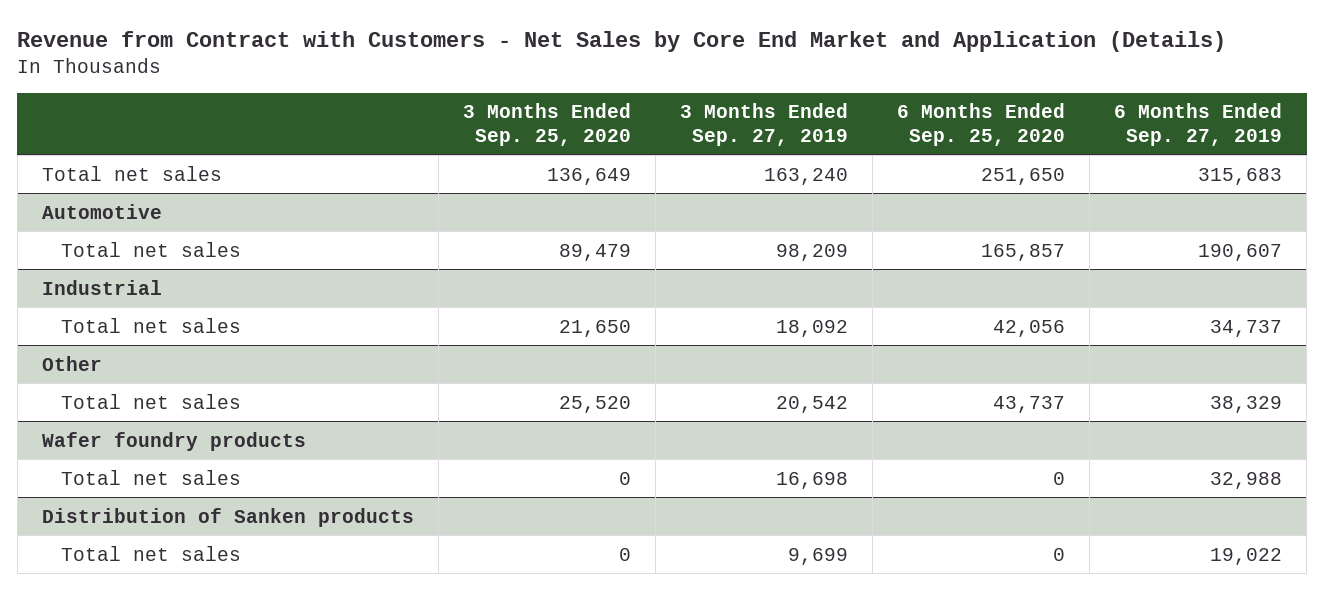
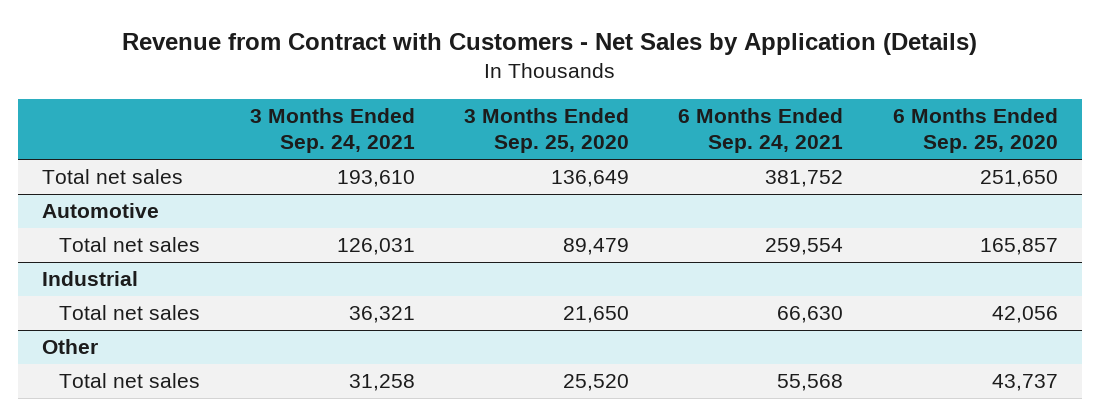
[17,31,1227,53] Revenue from Contract with Customers - Net Sales by Core End Market and Application (Details) -> [121,32,977,55] Revenue from Contract with Customers - Net Sales by Application (Details)
[679,103,848,146] 3 Months Ended Sep. 27, 2019 -> none
[1114,103,1283,146] 6 Months Ended Sep. 27, 2019 -> none
none -> [249,108,415,154] 3 Months Ended Sep. 24, 2021
none -> [678,108,844,154] 6 Months Ended Sep. 24, 2021
[41,431,306,451] Wafer foundry products -> none
[61,469,242,485] Total net sales -> none
[41,507,414,527] Distribution of Sanken products -> none
[61,545,242,561] Total net sales -> none

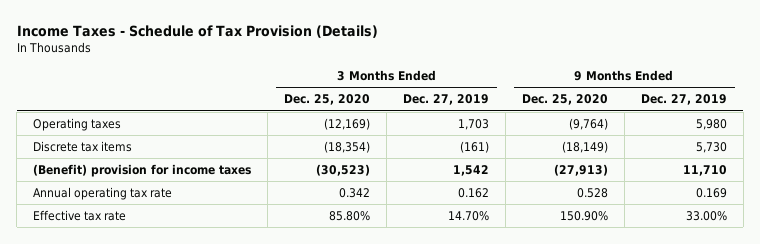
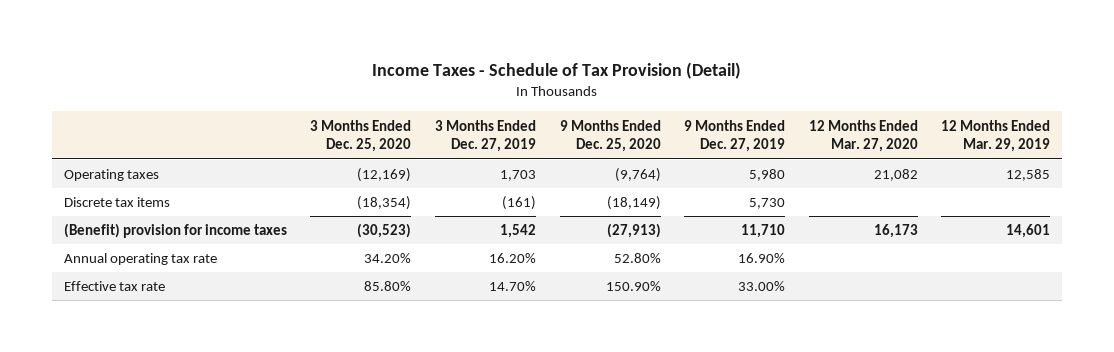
[16,24,378,38] Income Taxes - Schedule of Tax Provision (Details) -> [372,61,742,79] Income Taxes - Schedule of Tax Provision (Detail)
none -> [808,119,918,153] 12 Months Ended Mar. 27, 2020
none -> [941,119,1051,153] 12 Months Ended Mar. 29, 2019
[339,188,371,199] 0.342 -> [364,253,412,264] 34.20%
[458,188,490,199] 0.162 -> [489,253,537,264] 16.20%
[576,188,608,199] 0.528 -> [613,253,661,264] 52.80%
[695,188,727,199] 0.169 -> [738,253,786,264] 16.90%

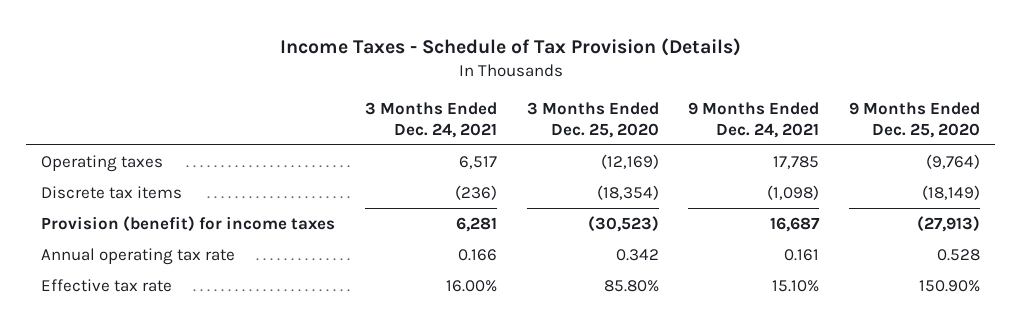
[372,61,742,79] Income Taxes - Schedule of Tax Provision (Detail) -> [279,37,741,56] Income Taxes - Schedule of Tax Provision (Details)
[435,119,537,153] 3 Months Ended Dec. 27, 2019 -> none
[684,119,786,153] 9 Months Ended Dec. 27, 2019 -> none
[808,119,918,153] 12 Months Ended Mar. 27, 2020 -> none
[941,119,1051,153] 12 Months Ended Mar. 29, 2019 -> none
none -> [364,101,497,138] 3 Months Ended Dec. 24, 2021
none -> [688,101,820,138] 9 Months Ended Dec. 24, 2021
[63,223,287,239] (Benefit) provision for income taxes -> [40,215,335,232] Provision (benefit) for income taxes
[364,253,412,264] 34.20% -> [615,248,659,261] 0.342
[613,253,661,264] 52.80% -> [937,248,981,261] 0.528

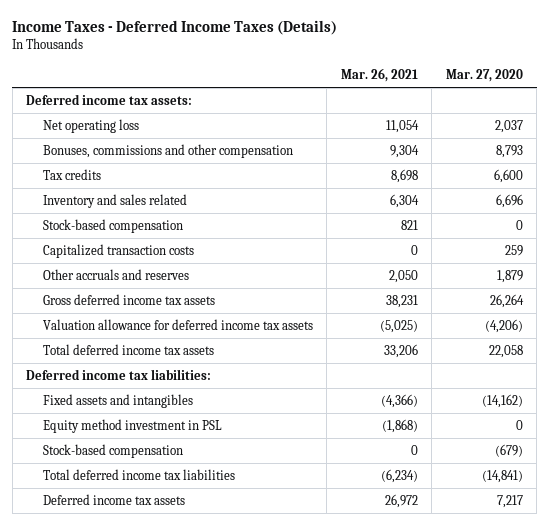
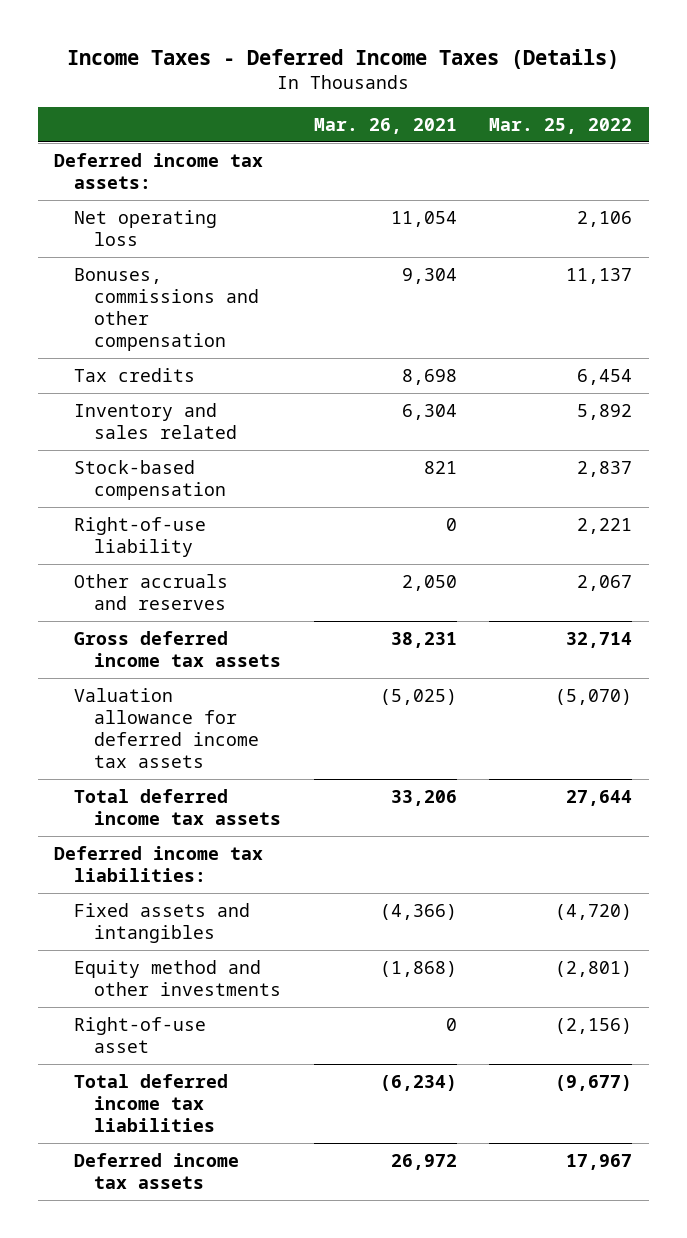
[445,68,523,82] Mar. 27, 2020 -> none
none -> [489,118,633,135] Mar. 25, 2022
[42,244,194,259] Capitalized transaction costs -> none
none -> [73,516,206,557] Right-of-use liability
[42,444,183,459] Stock-based compensation -> none
[42,419,222,434] Equity method investment in PSL -> [73,959,281,996] Equity method and other investments
none -> [73,1016,206,1053] Right-of-use asset

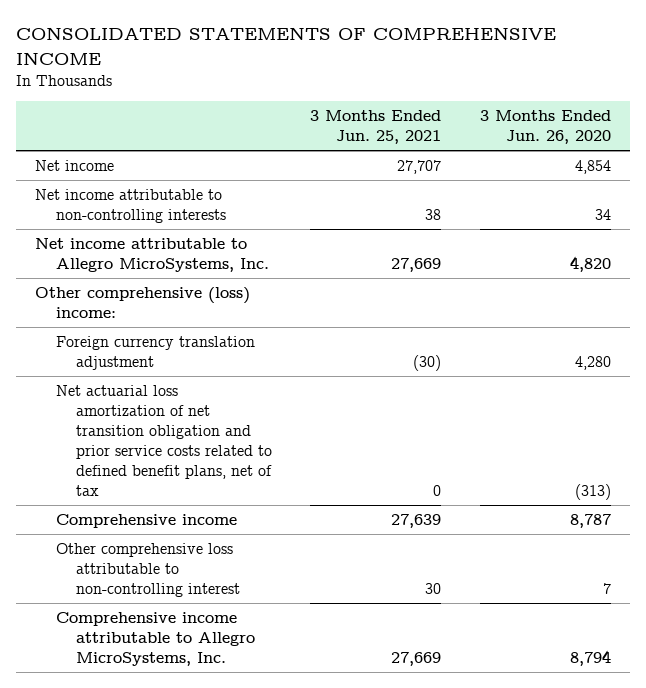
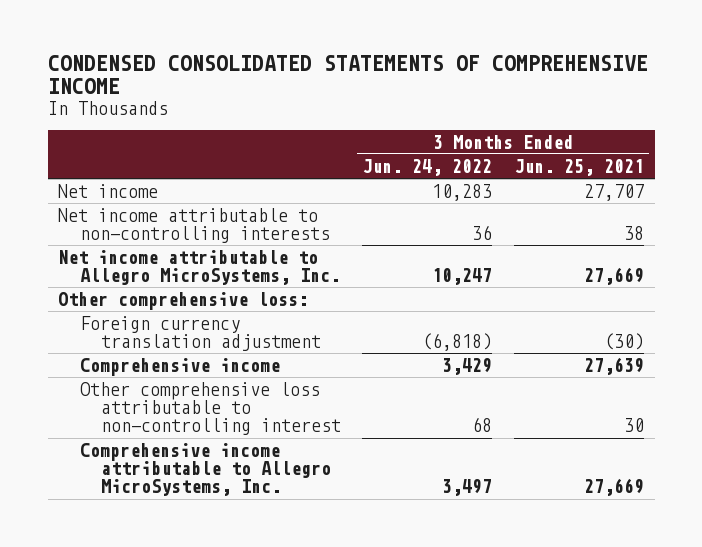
[15,27,556,65] CONSOLIDATED STATEMENTS OF COMPREHENSIVE INCOME -> [47,55,648,95] CONDENSED CONSOLIDATED STATEMENTS OF COMPREHENSIVE INCOME
[479,110,611,145] 3 Months Ended Jun. 26, 2020 -> none
none -> [362,158,493,176] Jun. 24, 2022
[35,286,251,318] Other comprehensive (loss) income: -> [58,291,309,310] Other comprehensive loss:
[55,384,273,496] Net actuarial loss amortization of net transition obligation and prior service costs related to defined benefit plans, net of tax -> none

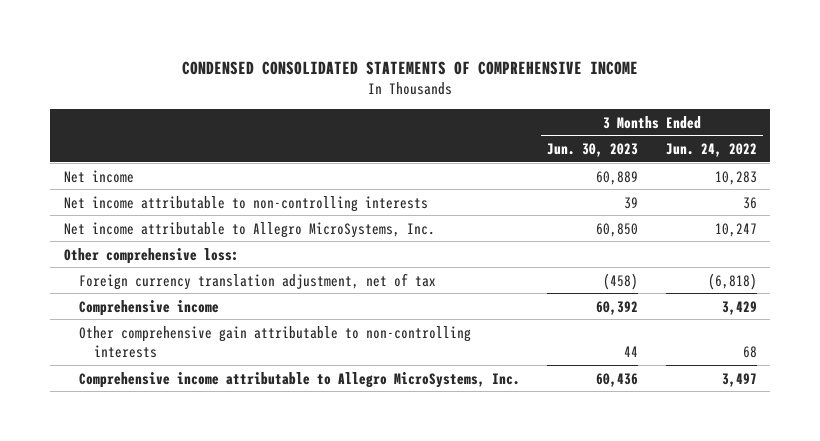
[513,158,644,176] Jun. 25, 2021 -> none
none -> [547,143,639,158] Jun. 30, 2023
[79,315,321,352] Foreign currency translation adjustment -> [79,272,437,290] Foreign currency translation adjustment, net of tax
[79,381,341,436] Other comprehensive loss attributable to non-controlling interest -> [79,325,472,358] Other comprehensive gain attributable to non-controlling interests

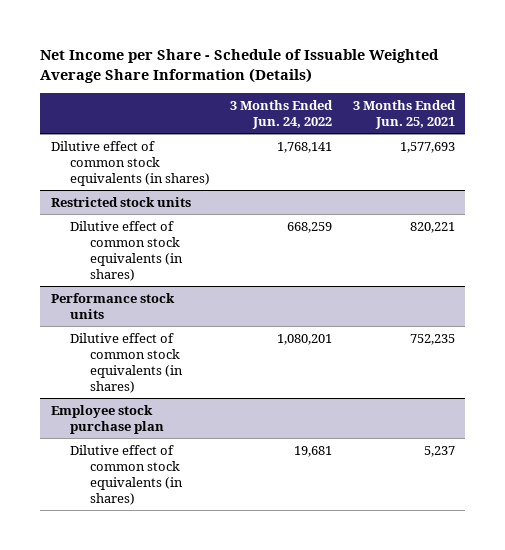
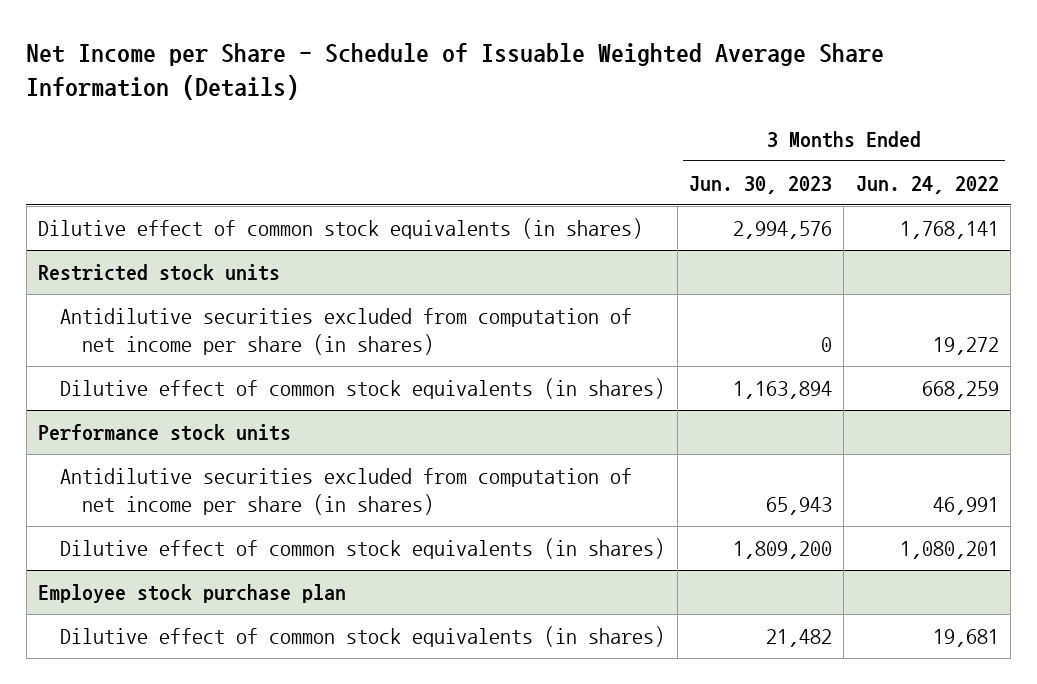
[352,99,456,129] 3 Months Ended Jun. 25, 2021 -> none
none -> [688,175,832,194] Jun. 30, 2023
none -> [60,307,633,355] Antidilutive securities excluded from computation of net income per share (in shares)
none -> [60,467,633,515] Antidilutive securities excluded from computation of net income per share (in shares)

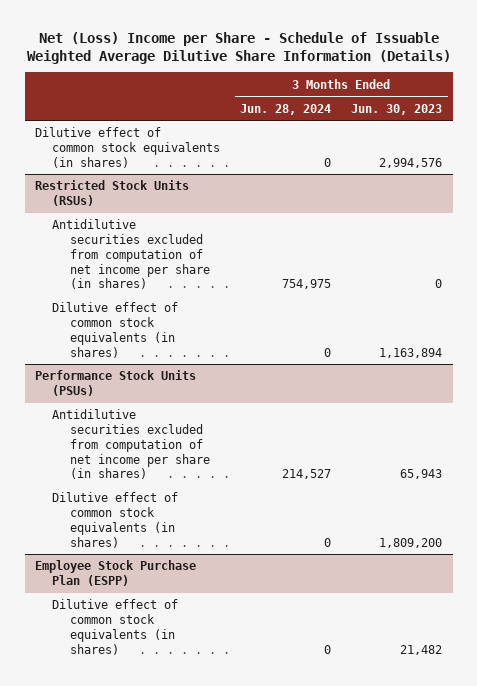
[26,42,885,101] Net Income per Share - Schedule of Issuable Weighted Average Share Information (Details) -> [26,31,451,64] Net (Loss) Income per Share - Schedule of Issuable Weighted Average Dilutive Share Information (Details)
[855,175,999,194] Jun. 24, 2022 -> none
none -> [240,103,332,115] Jun. 28, 2024
[38,263,281,281] Restricted stock units -> [34,180,189,206] Restricted Stock Units (RSUs)
[38,423,292,441] Performance stock units -> [34,370,196,396] Performance Stock Units (PSUs)
[38,583,347,603] Employee stock purchase plan -> [34,560,196,586] Employee Stock Purchase Plan (ESPP)

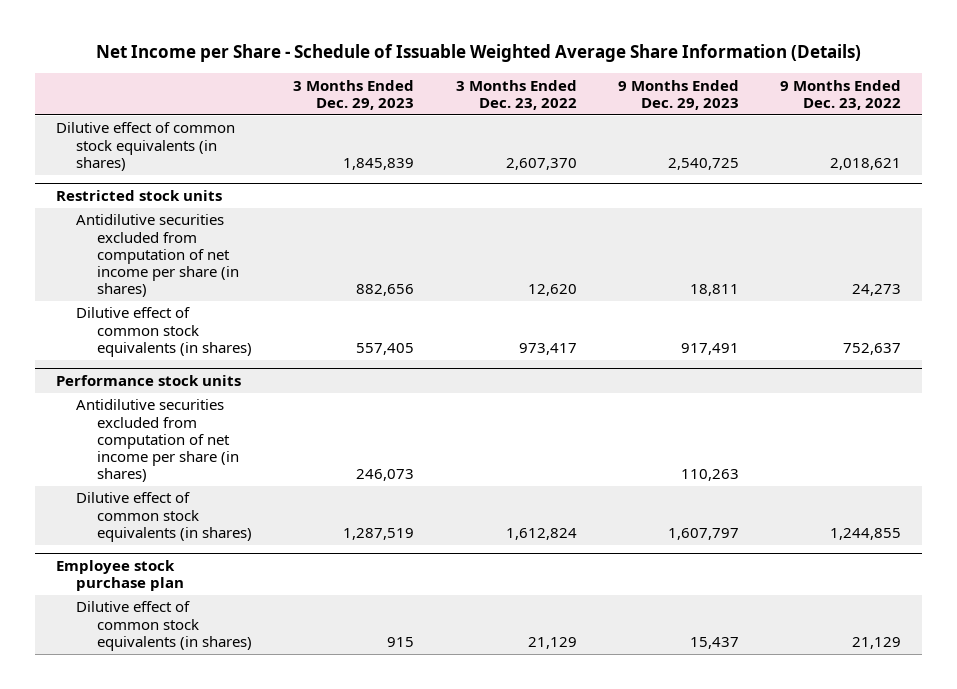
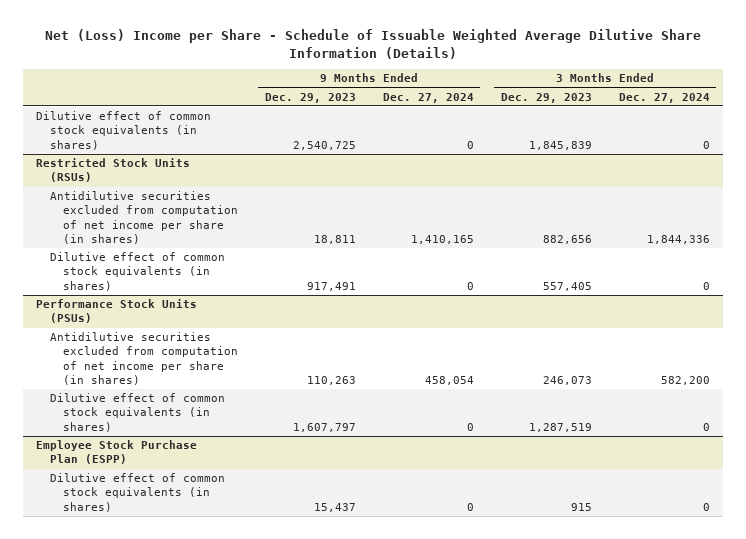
[95,44,861,63] Net Income per Share - Schedule of Issuable Weighted Average Share Information (Details) -> [45,29,702,59] Net (Loss) Income per Share - Schedule of Issuable Weighted Average Dilutive Share Information (Details)
[455,79,577,110] 3 Months Ended Dec. 23, 2022 -> none
[780,79,902,110] 9 Months Ended Dec. 23, 2022 -> none
none -> [382,92,474,103] Dec. 27, 2024
none -> [618,92,710,103] Dec. 27, 2024
[55,189,222,201] Restricted stock units -> [36,158,191,183] Restricted Stock Units (RSUs)
[55,374,241,386] Performance stock units -> [36,299,198,324] Performance Stock Units (PSUs)
[55,559,185,592] Employee stock purchase plan -> [36,440,198,465] Employee Stock Purchase Plan (ESPP)

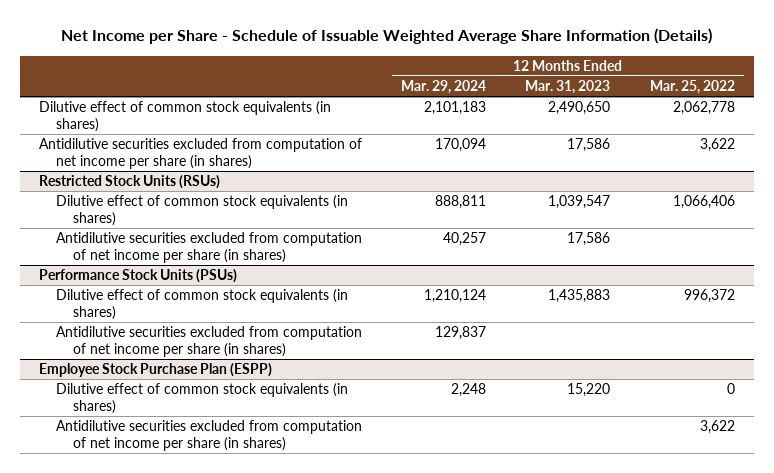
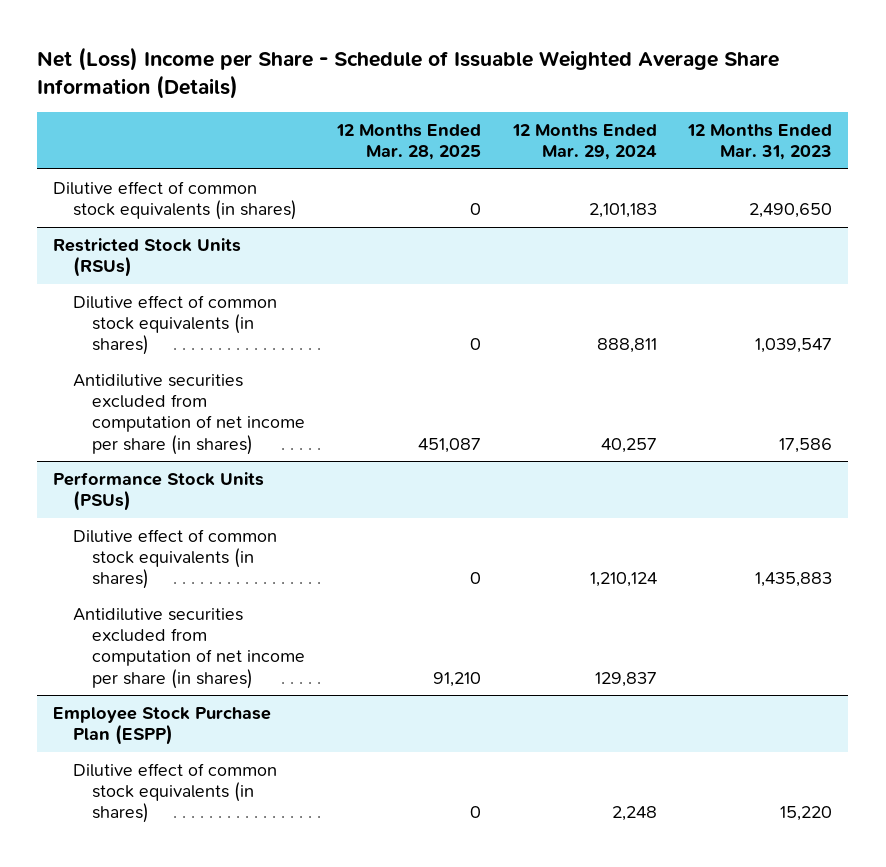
[60,28,712,45] Net Income per Share - Schedule of Issuable Weighted Average Share Information (Details) -> [37,46,780,99] Net (Loss) Income per Share - Schedule of Issuable Weighted Average Share Information (Details)
[649,80,735,95] Mar. 25, 2022 -> none
none -> [335,124,481,161] 12 Months Ended Mar. 28, 2025
[39,138,363,169] Antidilutive securities excluded from computation of net income per share (in shares) -> none
[56,420,363,451] Antidilutive securities excluded from computation of net income per share (in shares) -> none

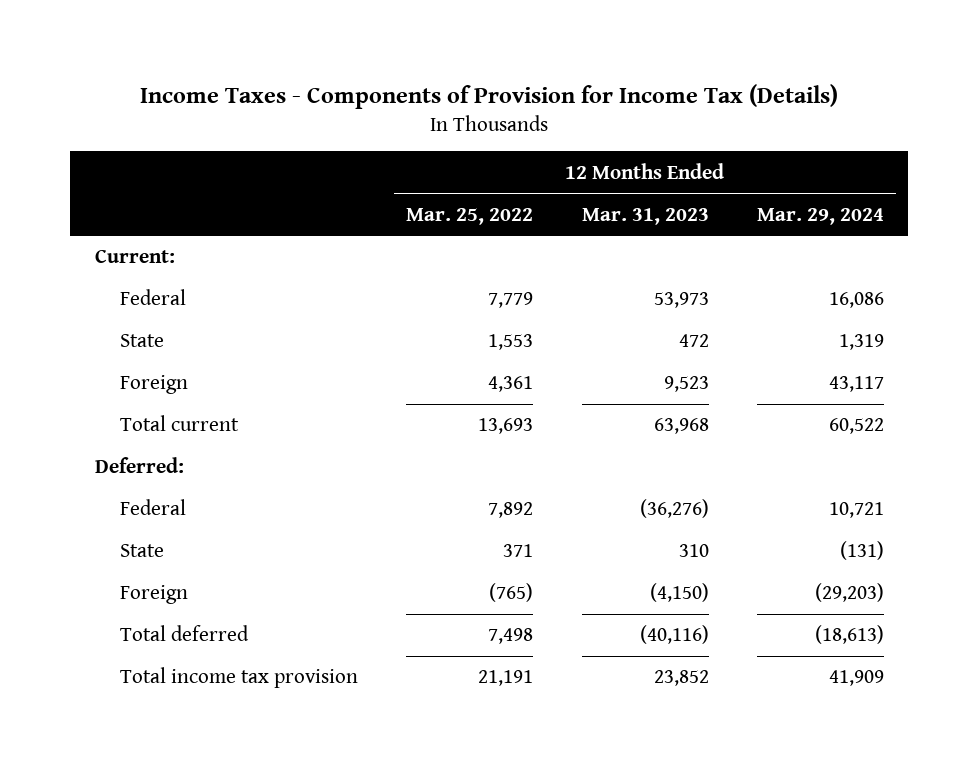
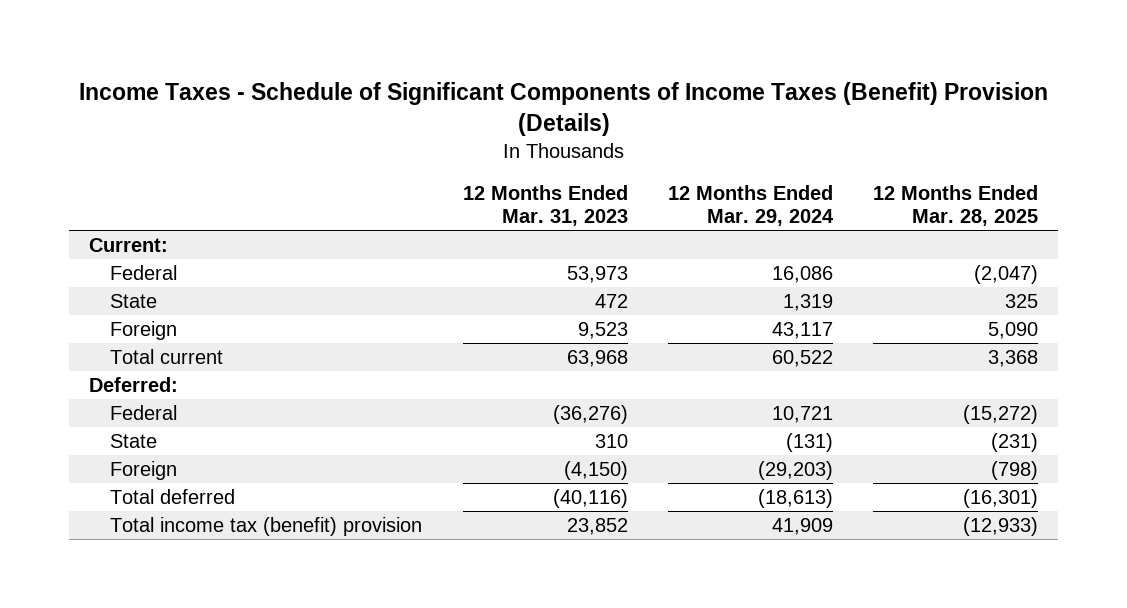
[140,83,839,109] Income Taxes - Components of Provision for Income Tax (Details) -> [78,82,1048,137] Income Taxes - Schedule of Significant Components of Income Taxes (Benefit) Provision (Details)
[406,207,534,225] Mar. 25, 2022 -> none
none -> [873,184,1039,227] 12 Months Ended Mar. 28, 2025
[119,667,358,689] Total income tax provision -> [110,517,423,537] Total income tax (benefit) provision

